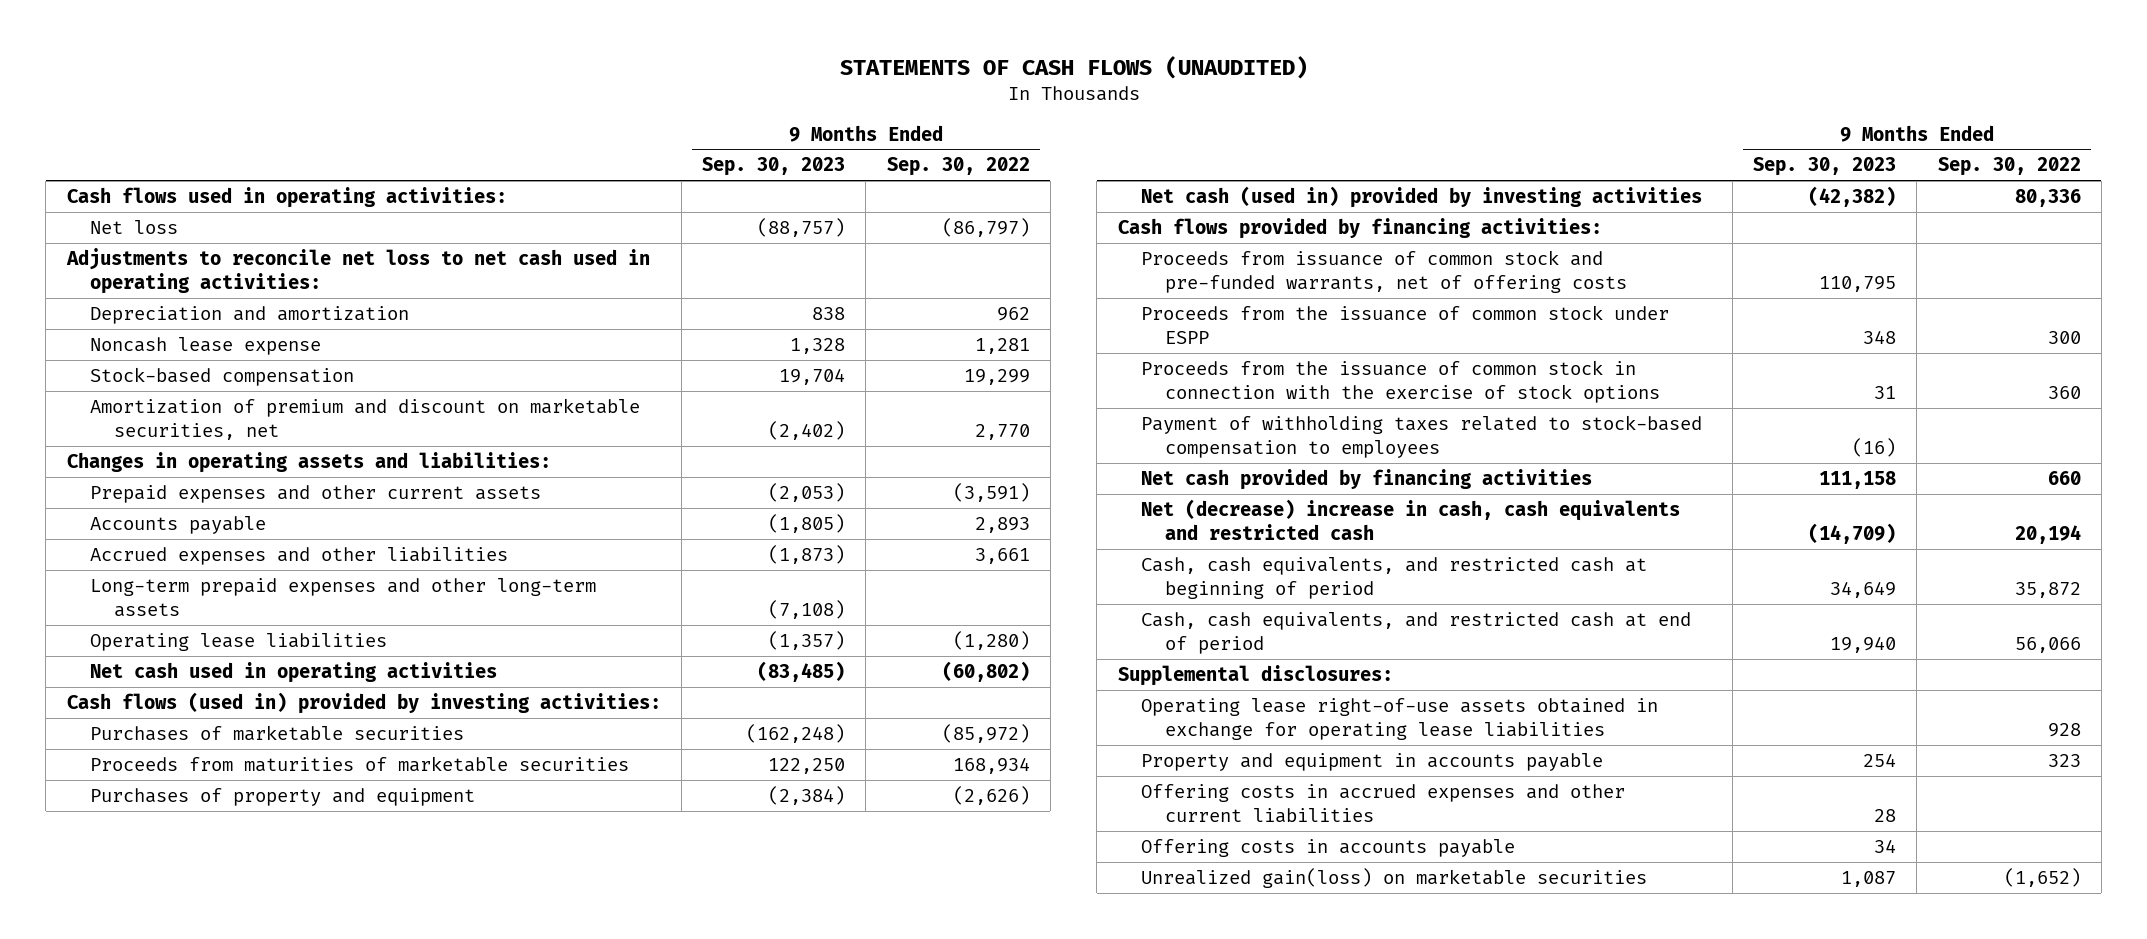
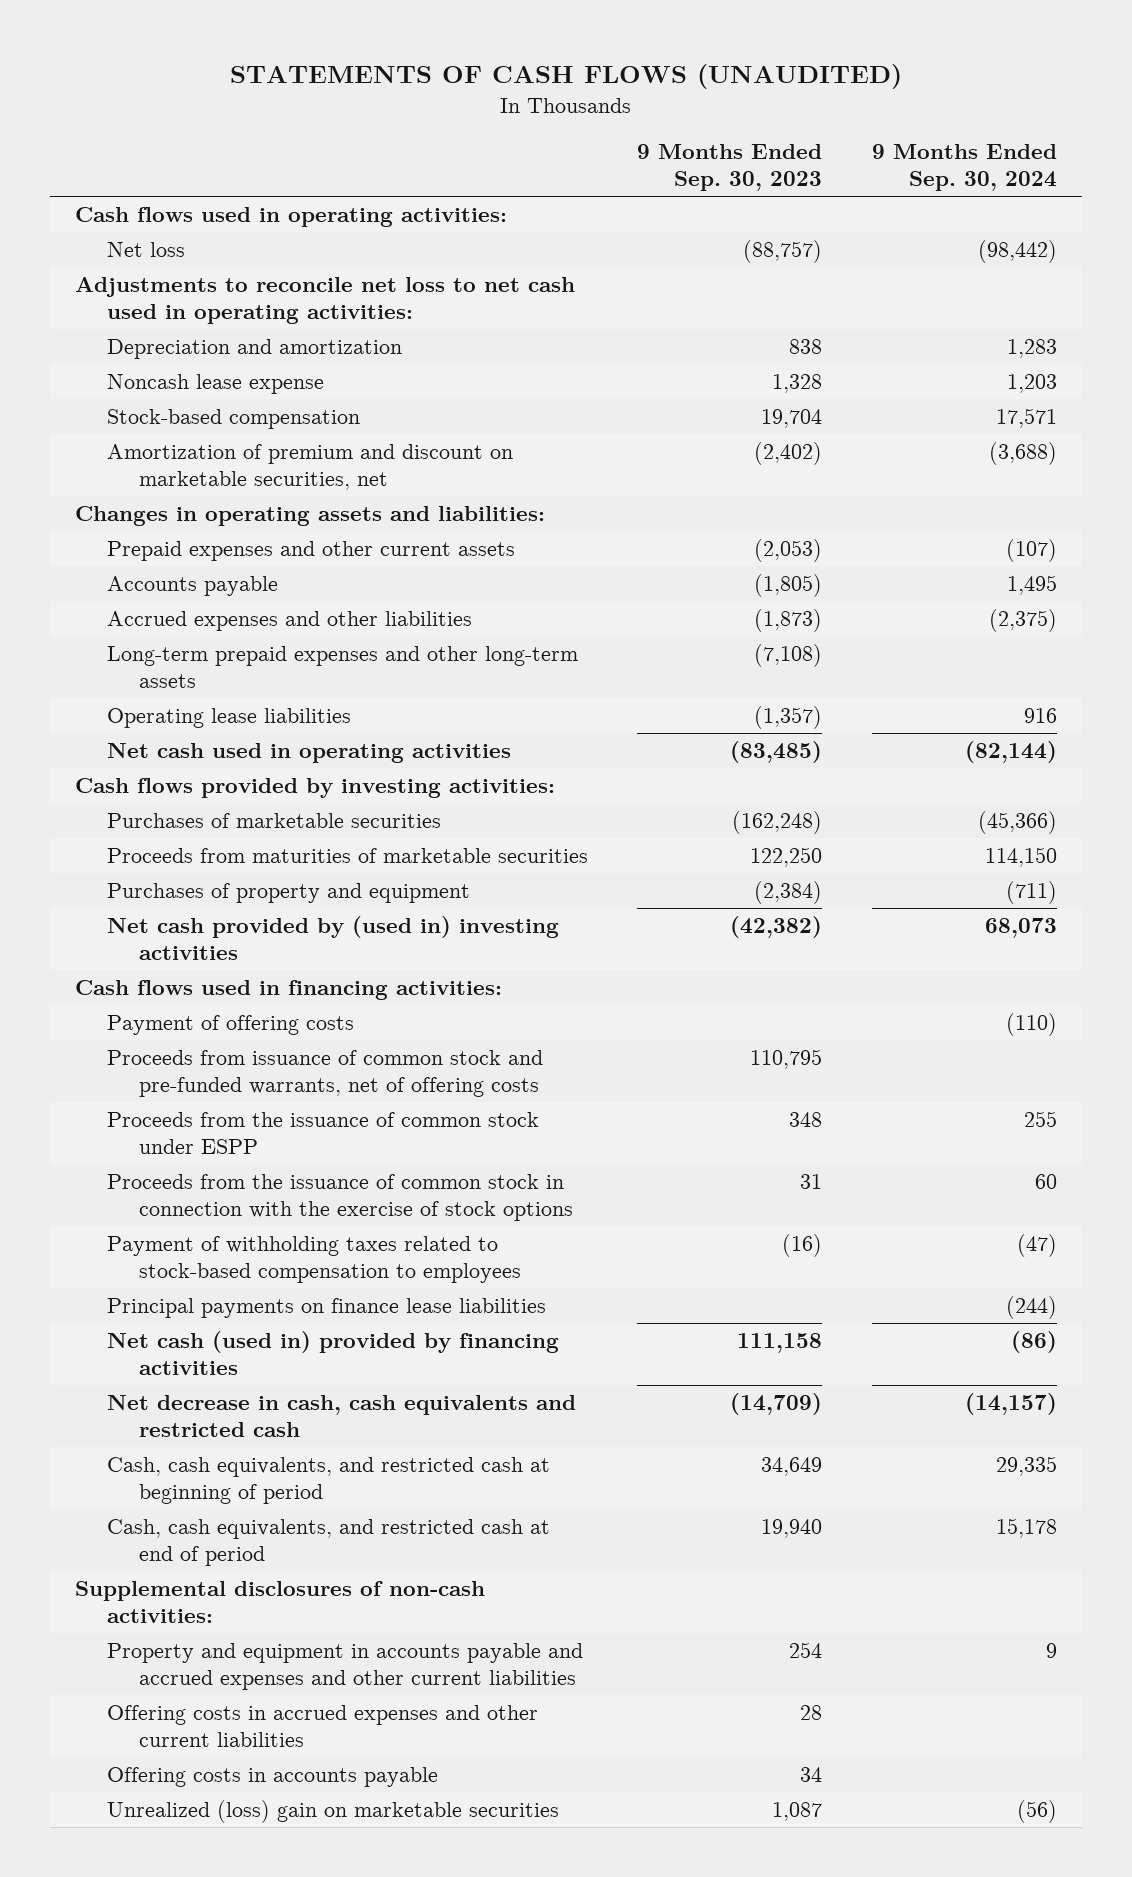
[886,157,1030,177] Sep. 30, 2022 -> none
none -> [872,144,1058,192] 9 Months Ended Sep. 30, 2024
[66,691,661,714] Cash flows (used in) provided by investing activities: -> [74,778,555,799] Cash flows provided by investing activities:
[1141,185,1703,208] Net cash (used in) provided by investing activities -> [106,916,559,961] Net cash provided by (used in) investing activities
[1117,217,1602,239] Cash flows provided by financing activities: -> [74,980,502,1001] Cash flows used in financing activities:
none -> [106,1015,354,1036] Payment of offering costs
none -> [106,1298,546,1319] Principal payments on finance lease liabilities
[1141,468,1593,490] Net cash provided by financing activities -> [106,1331,559,1376] Net cash (used in) provided by financing activities
[1141,498,1681,541] Net (decrease) increase in cash, cash equivalents and restricted cash -> [106,1395,576,1438] Net decrease in cash, cash equivalents and restricted cash
[1141,697,1659,741] Operating lease right-of-use assets obtained in exchange for operating lease liabilities -> none
[1117,664,1393,686] Supplemental disclosures: -> [74,1581,485,1624] Supplemental disclosures of non-cash activities:
[1141,752,1604,771] Property and equipment in accounts payable -> [106,1643,583,1691] Property and equipment in accounts payable and accrued expenses and other current liabilities
[1141,867,1648,888] Unrealized gain(loss) on marketable securities -> [106,1800,559,1824] Unrealized (loss) gain on marketable securities

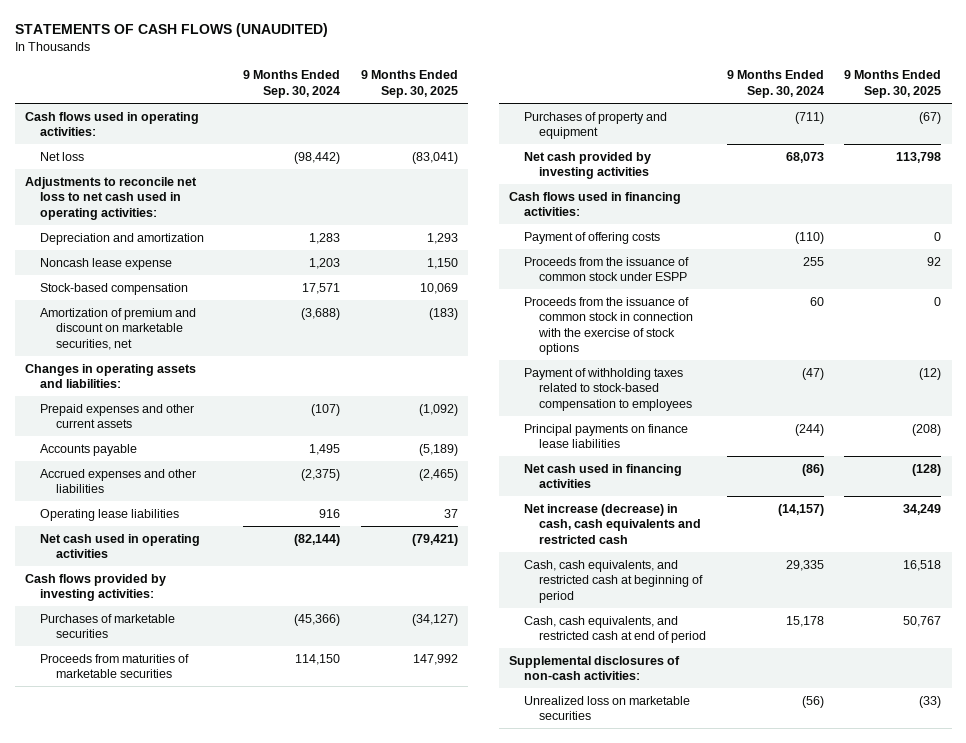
[637,144,823,192] 9 Months Ended Sep. 30, 2023 -> none
none -> [360,70,458,98] 9 Months Ended Sep. 30, 2025
[106,646,578,689] Long-term prepaid expenses and other long-term assets -> none
[106,916,559,961] Net cash provided by (used in) investing activities -> [524,151,652,180] Net cash provided by investing activities
[106,1050,543,1098] Proceeds from issuance of common stock and pre-funded warrants, net of offering costs -> none
[106,1331,559,1376] Net cash (used in) provided by financing activities -> [524,463,683,489] Net cash used in financing activities
[106,1395,576,1438] Net decrease in cash, cash equivalents and restricted cash -> [524,503,702,544] Net increase (decrease) in cash, cash equivalents and restricted cash
[106,1643,583,1691] Property and equipment in accounts payable and accrued expenses and other current liabilities -> none
[106,1705,538,1748] Offering costs in accrued expenses and other current liabilities -> none
[106,1767,438,1788] Offering costs in accounts payable -> none
[106,1800,559,1824] Unrealized (loss) gain on marketable securities -> [524,695,691,721] Unrealized loss on marketable securities

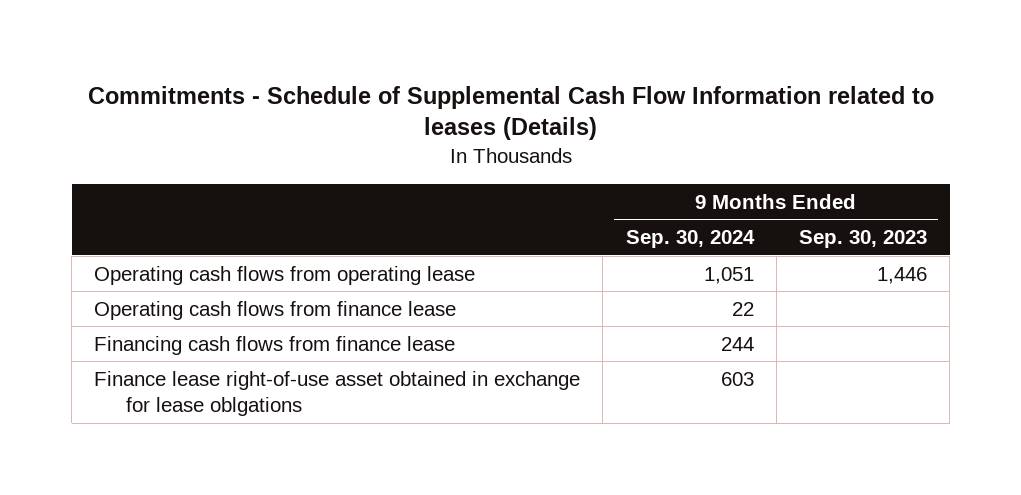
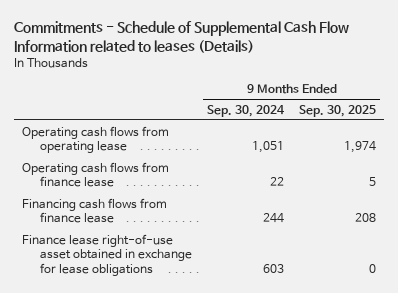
[798,230,927,249] Sep. 30, 2023 -> none
none -> [299,104,377,117] Sep. 30, 2025
[94,370,581,416] Finance lease right-of-use asset obtained in exchange for lease oblgations -> [21,233,192,277] Finance lease right-of-use asset obtained in exchange for lease obligations

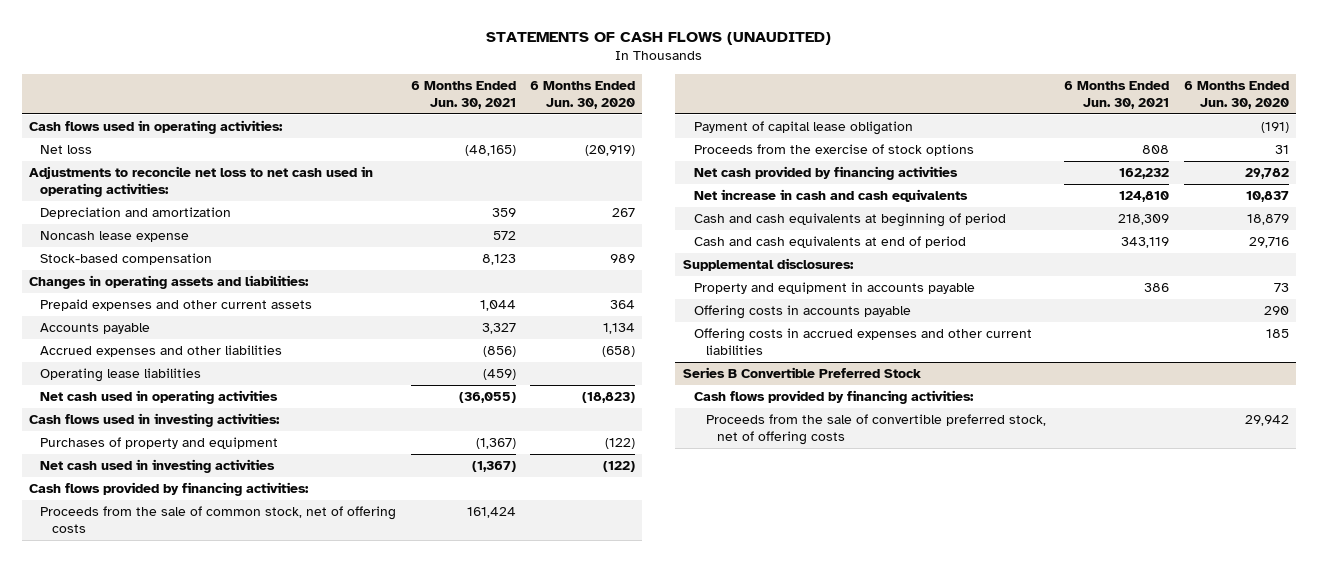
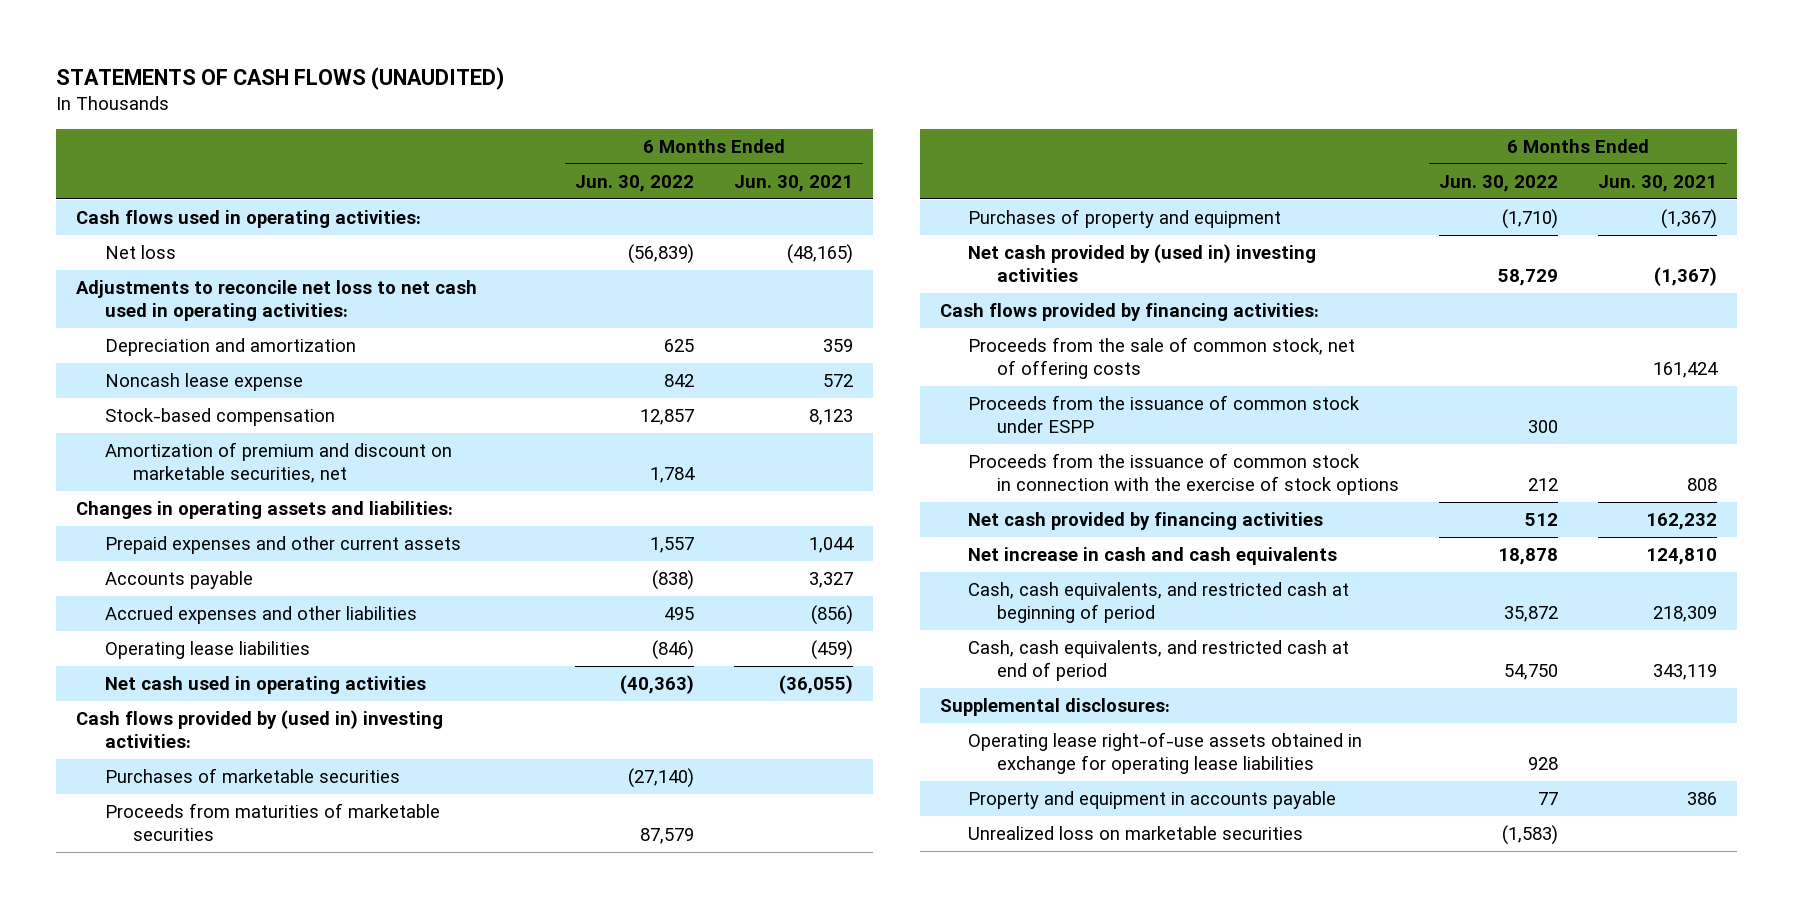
[530,80,636,109] 6 Months Ended Jun. 30, 2020 -> none
none -> [575,174,695,192] Jun. 30, 2022
none -> [104,442,452,484] Amortization of premium and discount on marketable securities, net
[28,413,280,428] Cash flows used in investing activities: -> [75,710,443,749] Cash flows provided by (used in) investing activities:
none -> [104,768,400,784] Purchases of marketable securities
none -> [104,803,440,842] Proceeds from maturities of marketable securities
[40,459,276,474] Net cash used in investing activities -> [968,244,1317,283] Net cash provided by (used in) investing activities
[694,121,914,136] Payment of capital lease obligation -> none
none -> [968,395,1361,434] Proceeds from the issuance of common stock under ESPP
[694,144,975,157] Proceeds from the exercise of stock options -> [968,453,1400,496] Proceeds from the issuance of common stock in connection with the exercise of stock options
[694,213,1007,228] Cash and cash equivalents at beginning of period -> [968,582,1350,624] Cash, cash equivalents, and restricted cash at beginning of period
[694,236,967,249] Cash and cash equivalents at end of period -> [968,640,1350,682] Cash, cash equivalents, and restricted cash at end of period
none -> [968,732,1363,775] Operating lease right-of-use assets obtained in exchange for operating lease liabilities
[694,305,912,320] Offering costs in accounts payable -> none
[694,328,1033,356] Offering costs in accrued expenses and other current liabilities -> none
[682,367,921,379] Series B Convertible Preferred Stock -> none
[694,390,975,405] Cash flows provided by financing activities: -> none
[705,414,1046,446] Proceeds from the sale of convertible preferred stock, net of offering costs -> none
none -> [968,826,1304,841] Unrealized loss on marketable securities

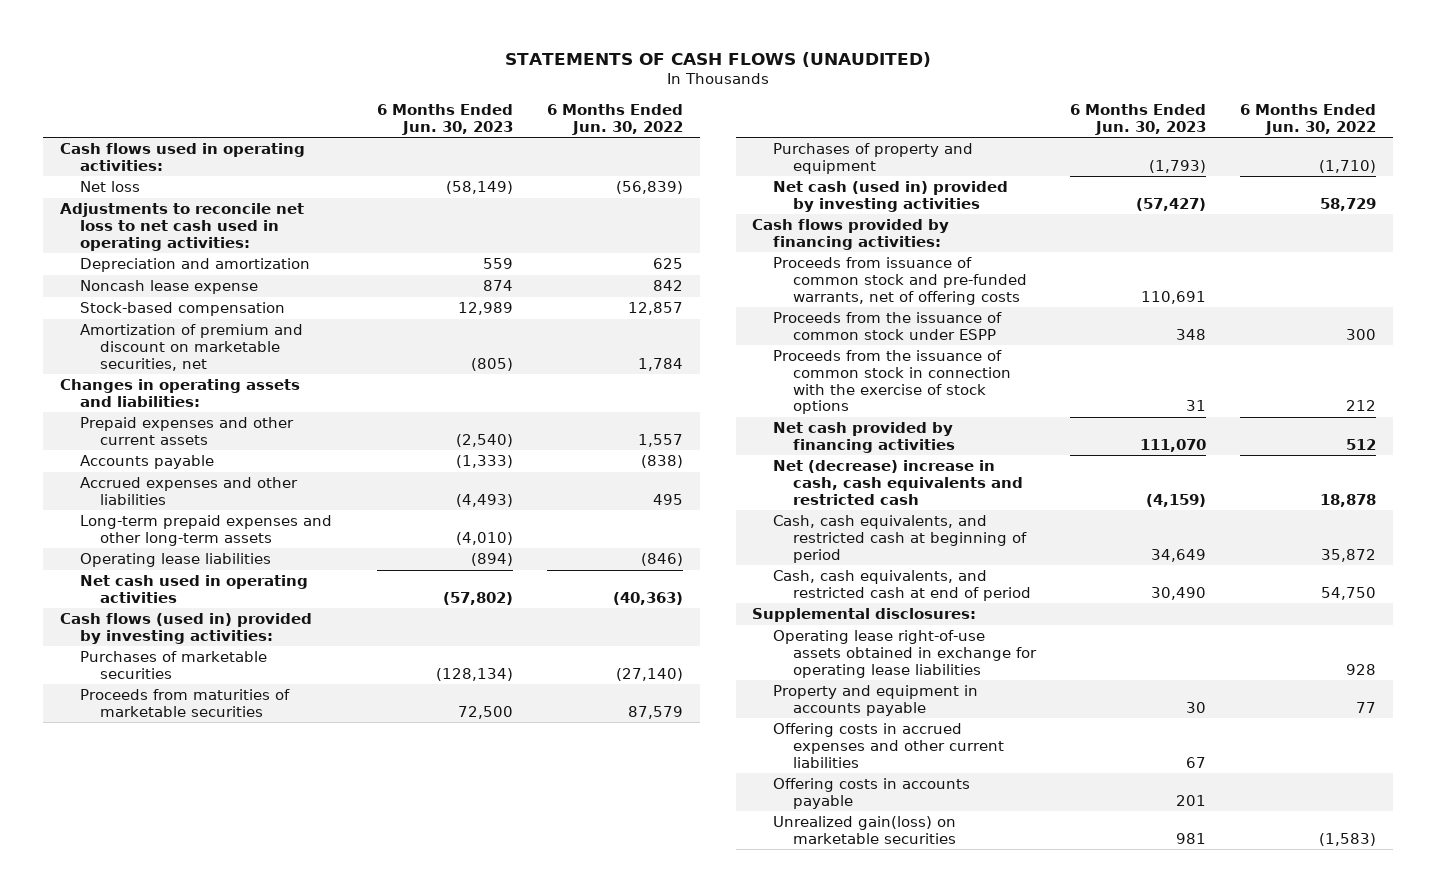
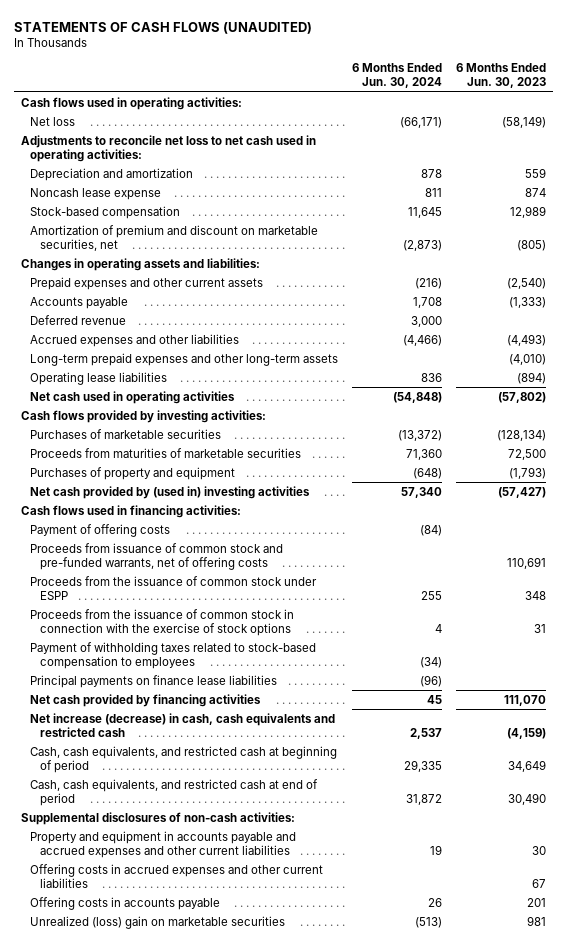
[546,103,683,135] 6 Months Ended Jun. 30, 2022 -> none
none -> [352,63,443,89] 6 Months Ended Jun. 30, 2024
none -> [30,314,127,325] Deferred revenue
[59,613,312,644] Cash flows (used in) provided by investing activities: -> [20,409,266,423] Cash flows provided by investing activities:
[772,181,1008,212] Net cash (used in) provided by investing activities -> [30,485,311,499] Net cash provided by (used in) investing activities
[752,219,950,250] Cash flows provided by financing activities: -> [20,504,241,518] Cash flows used in financing activities:
none -> [30,523,171,537] Payment of offering costs
none -> [30,641,317,669] Payment of withholding taxes related to stock-based compensation to employees
none -> [30,674,278,688] Principal payments on finance lease liabilities
[772,460,1024,505] Net (decrease) increase in cash, cash equivalents and restricted cash -> [30,712,336,737] Net increase (decrease) in cash, cash equivalents and restricted cash
[772,630,1038,678] Operating lease right-of-use assets obtained in exchange for operating lease liabilities -> none
[752,608,977,623] Supplemental disclosures: -> [20,811,295,825] Supplemental disclosures of non-cash activities:
[772,685,978,716] Property and equipment in accounts payable -> [30,830,297,858] Property and equipment in accounts payable and accrued expenses and other current liabilities
[772,816,957,844] Unrealized gain(loss) on marketable securities -> [30,915,286,929] Unrealized (loss) gain on marketable securities

